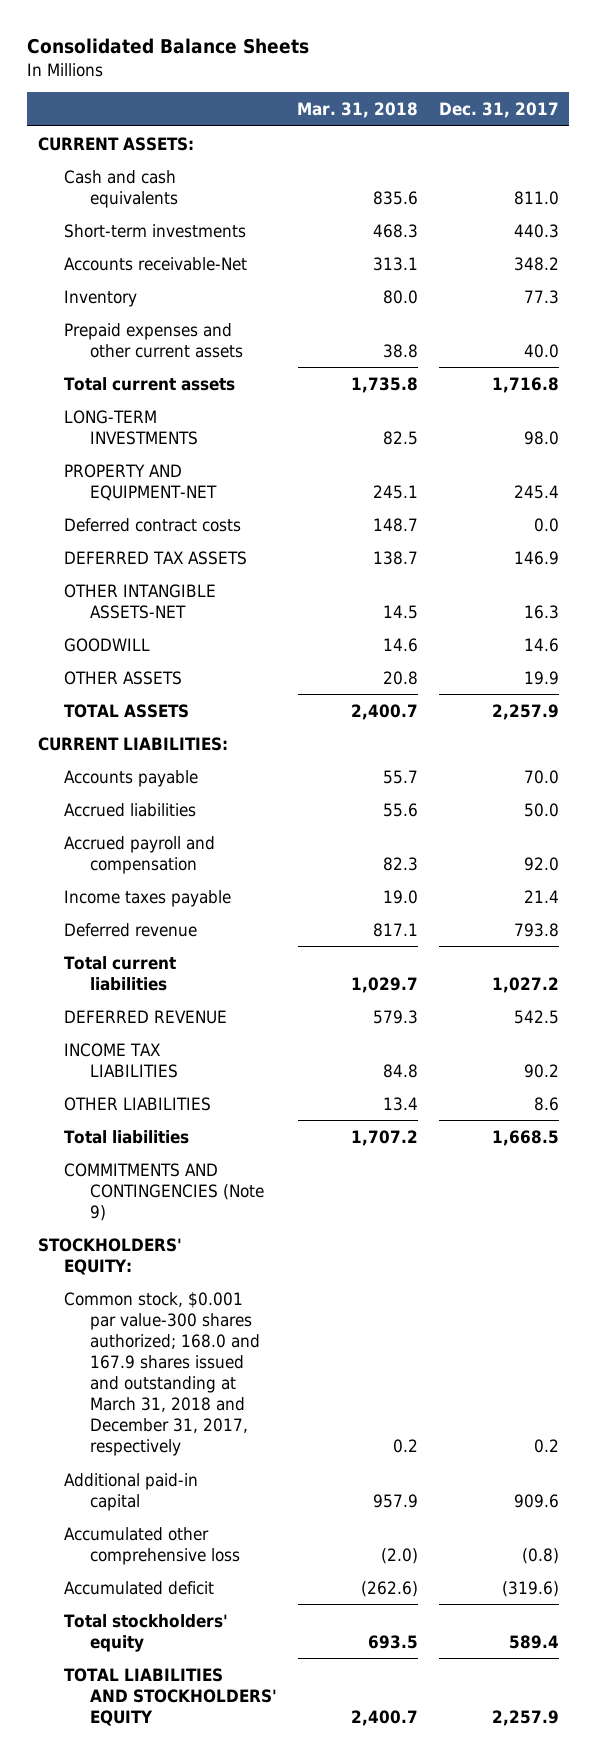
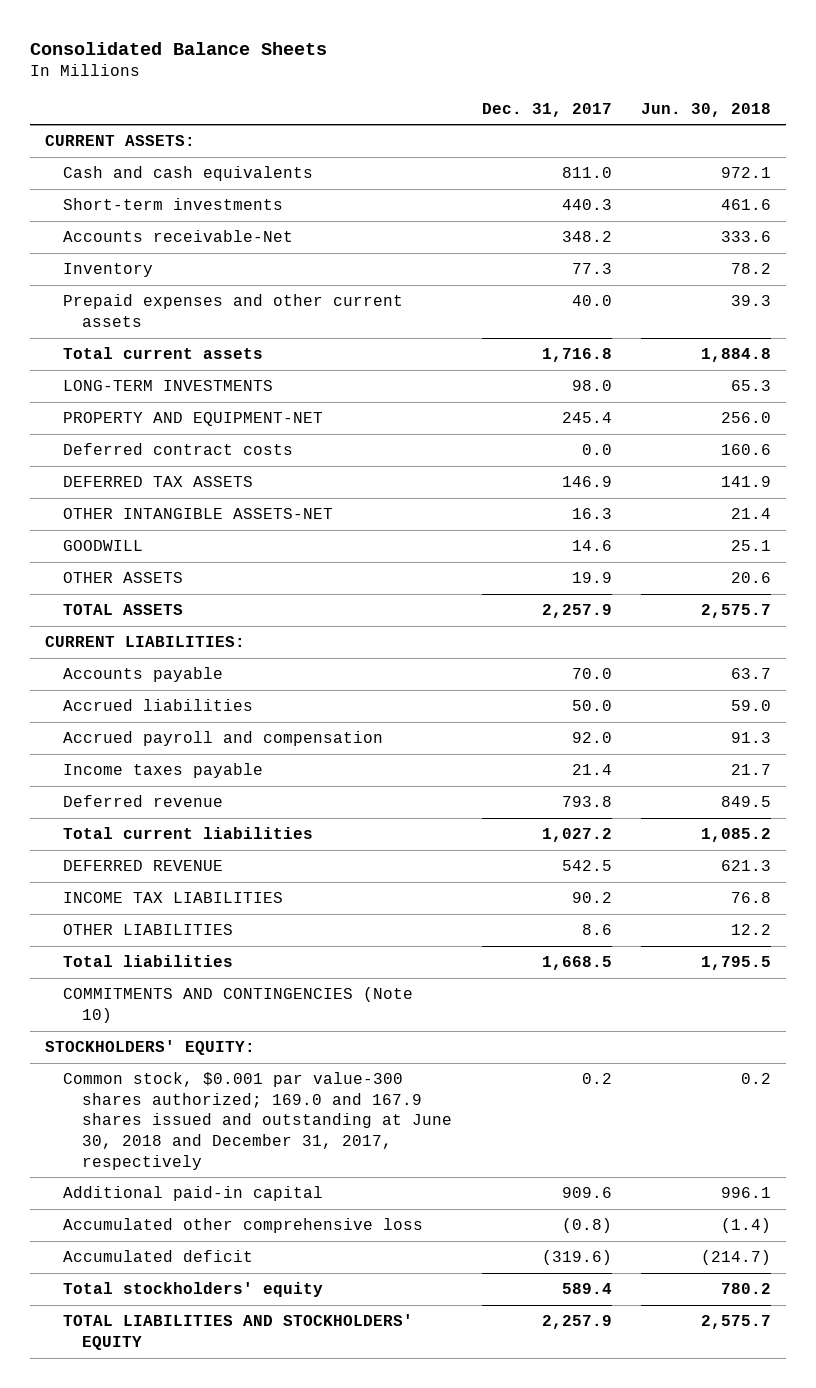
[297,101,419,118] Mar. 31, 2018 -> none
none -> [641,102,772,117] Jun. 30, 2018
[63,1162,265,1221] COMMITMENTS AND CONTINGENCIES (Note 9) -> [63,987,414,1023] COMMITMENTS AND CONTINGENCIES (Note 10)
[63,1291,261,1457] Common stock, $0.001 par value-300 shares authorized; 168.0 and 167.9 shares issued and outstanding at March 31, 2018 and December 31, 2017, respectively -> [63,1072,452,1170] Common stock, $0.001 par value-300 shares authorized; 169.0 and 167.9 shares issued and outstanding at June 30, 2018 and December 31, 2017, respectively

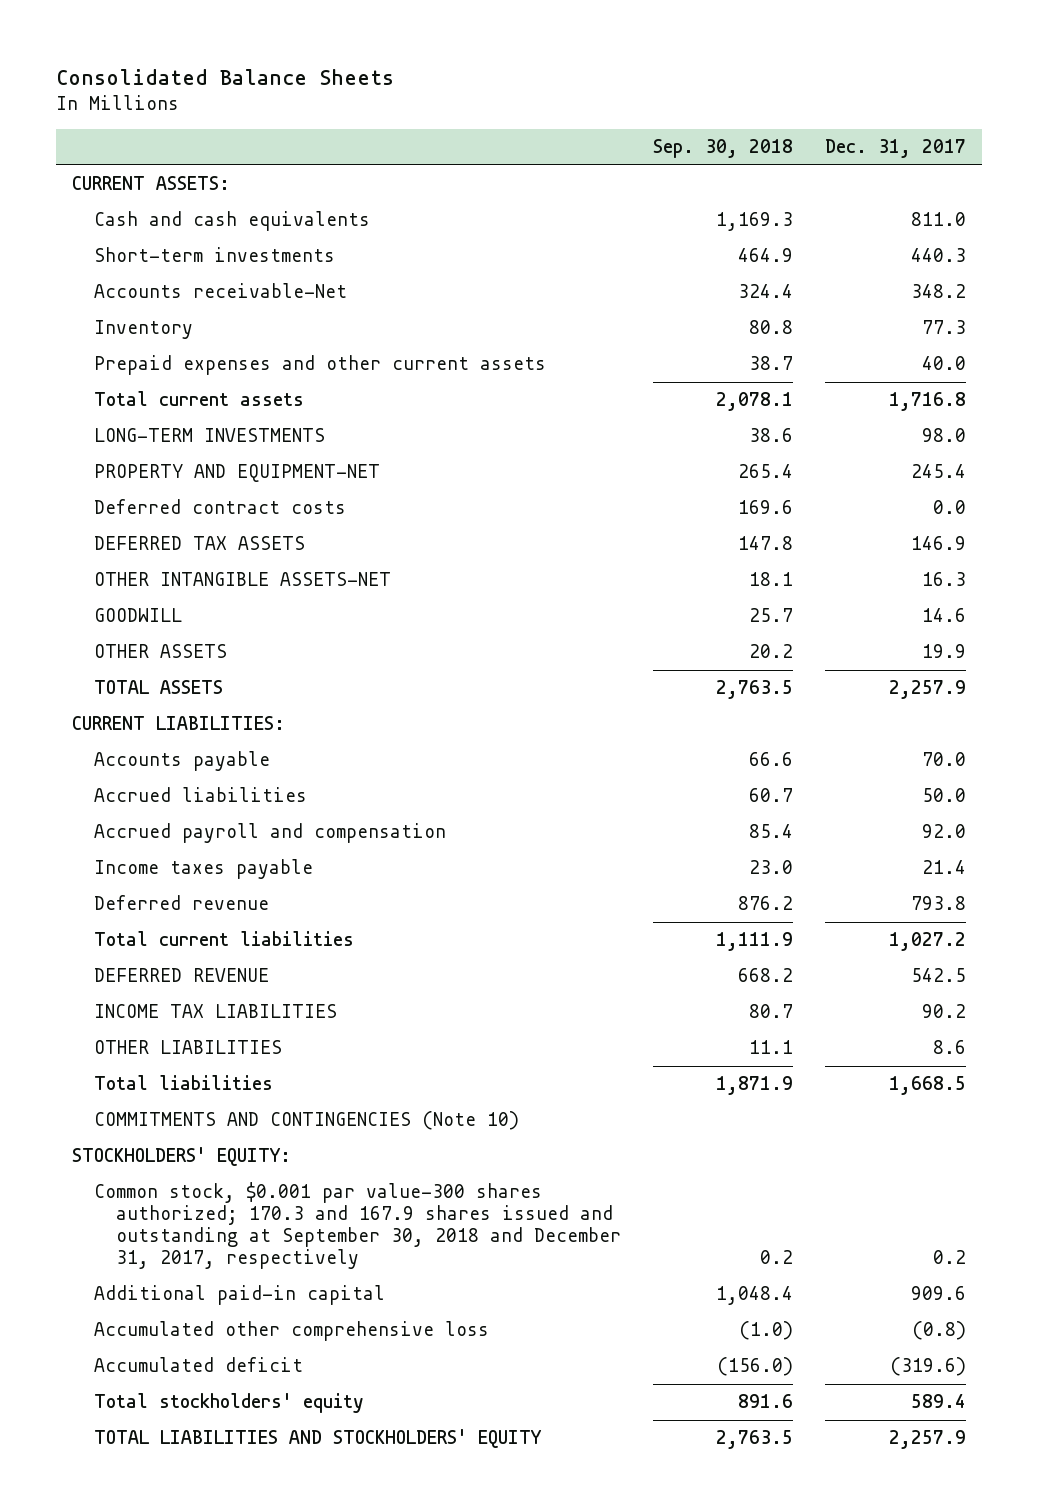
[641,102,772,117] Jun. 30, 2018 -> none
none -> [653,139,794,159] Sep. 30, 2018
[63,1072,452,1170] Common stock, $0.001 par value-300 shares authorized; 169.0 and 167.9 shares issued and outstanding at June 30, 2018 and December 31, 2017, respectively -> [93,1182,622,1270] Common stock, $0.001 par value-300 shares authorized; 170.3 and 167.9 shares issued and outstanding at September 30, 2018 and December 31, 2017, respectively

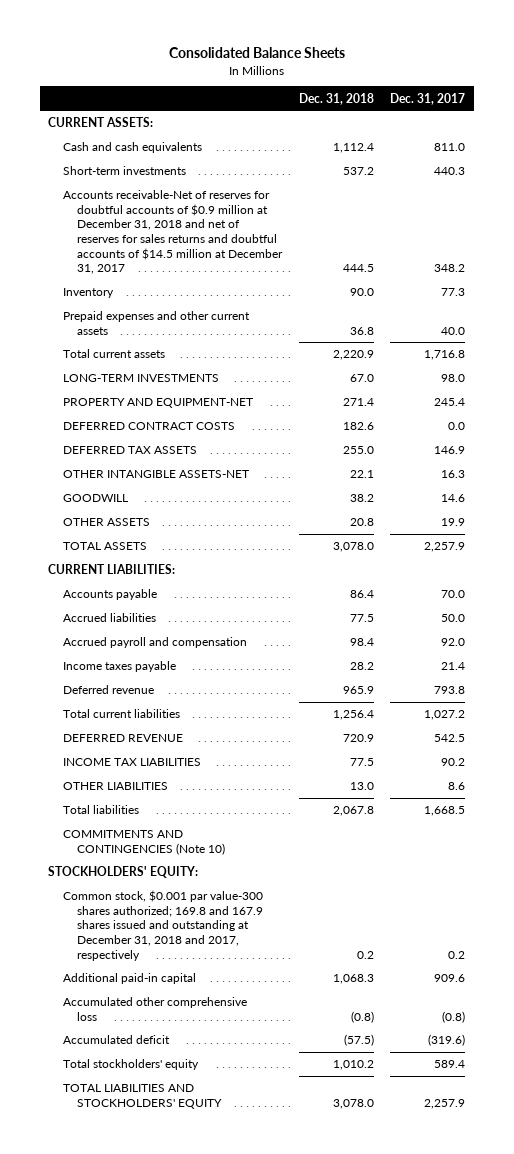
[653,139,794,159] Sep. 30, 2018 -> none
none -> [298,92,374,105] Dec. 31, 2018
[93,283,347,299] Accounts receivable-Net -> [62,190,284,275] Accounts receivable-Net of reserves for doubtful accounts of $0.9 million at December 31, 2018 and net of reserves for sales returns and doubtful accounts of $14.5 million at December 31, 2017
[93,499,346,515] Deferred contract costs -> [62,422,235,431] DEFERRED CONTRACT COSTS
[93,1182,622,1270] Common stock, $0.001 par value-300 shares authorized; 170.3 and 167.9 shares issued and outstanding at September 30, 2018 and December 31, 2017, respectively -> [62,890,264,961] Common stock, $0.001 par value-300 shares authorized; 169.8 and 167.9 shares issued and outstanding at December 31, 2018 and 2017, respectively

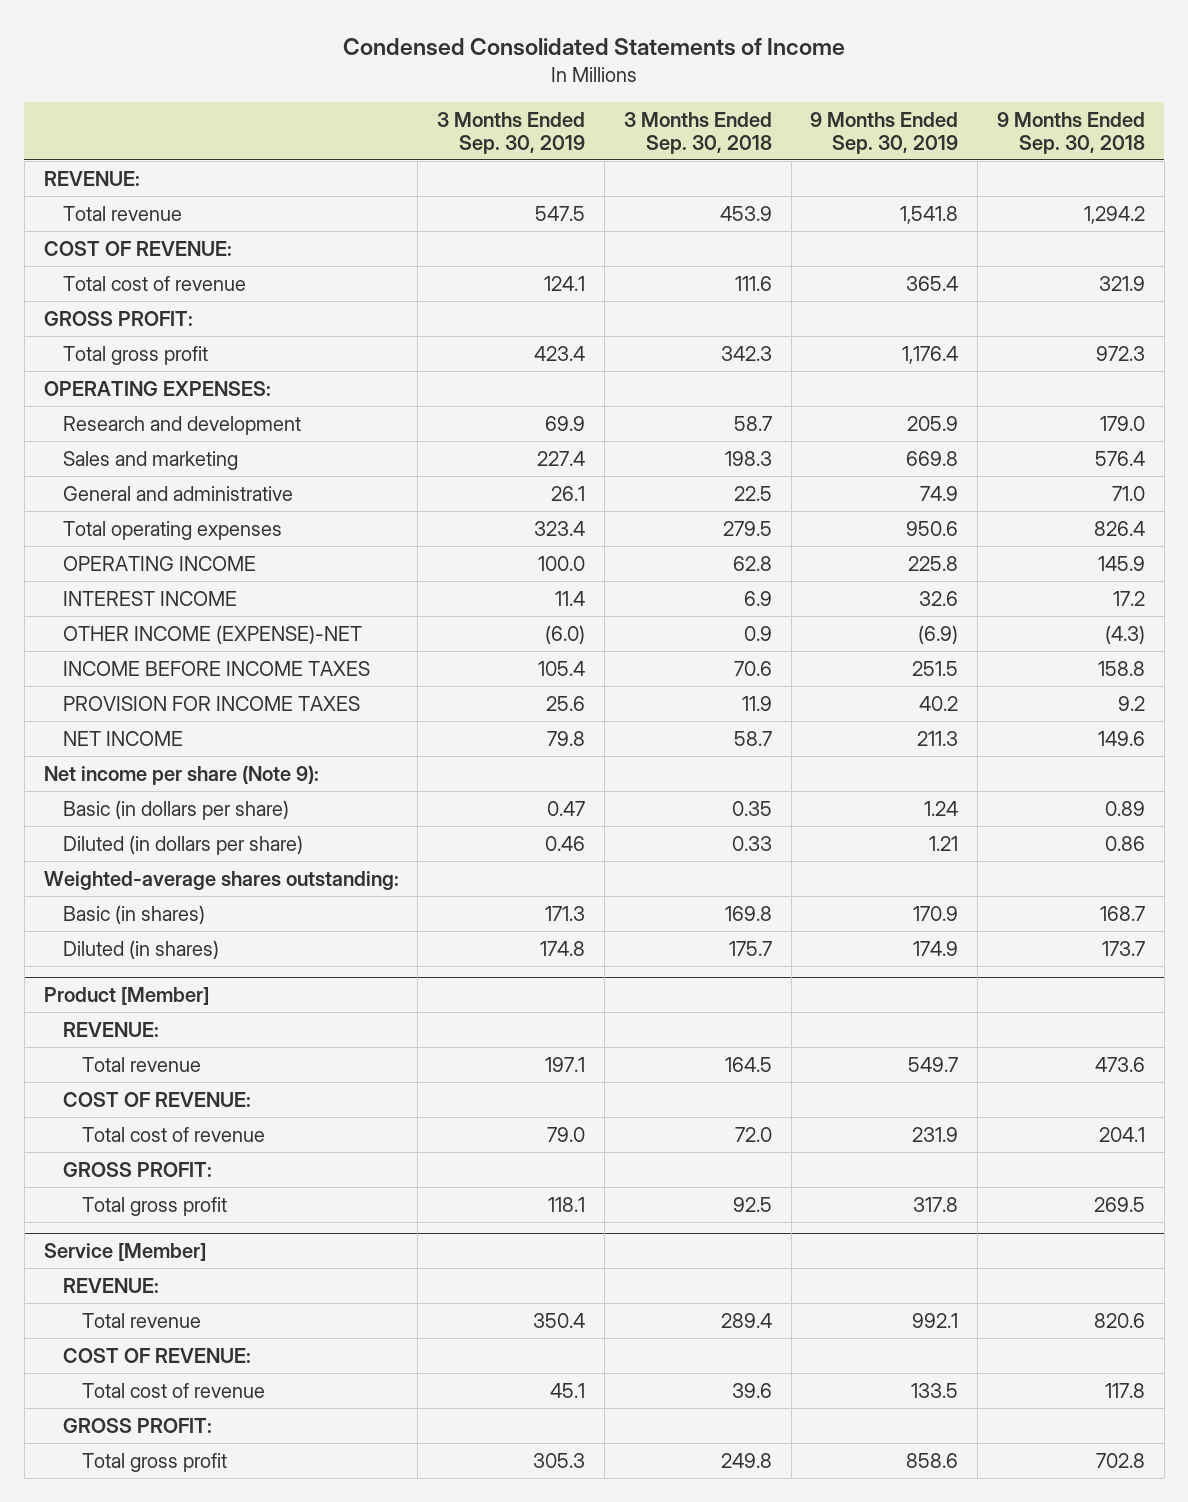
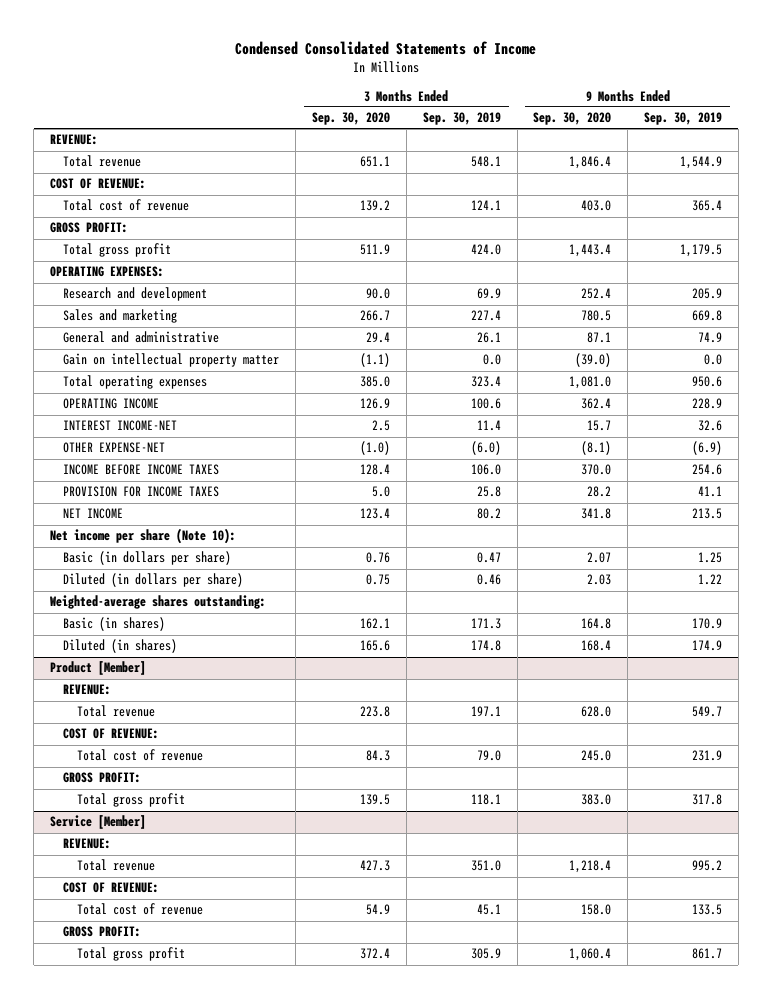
[623,111,772,154] 3 Months Ended Sep. 30, 2018 -> none
[996,111,1145,154] 9 Months Ended Sep. 30, 2018 -> none
none -> [312,112,391,126] Sep. 30, 2020
none -> [533,112,612,126] Sep. 30, 2020
[535,205,586,221] 547.5 -> [470,156,501,168] 548.1
[900,205,959,224] 1,541.8 -> [680,156,723,170] 1,544.9
[534,345,586,361] 423.4 -> [470,244,501,256] 424.0
[902,345,959,364] 1,176.4 -> [680,244,723,258] 1,179.5
none -> [63,353,280,368] Gain on intellectual property matter
[538,555,586,571] 100.0 -> [470,398,501,410] 100.6
[908,555,959,571] 225.8 -> [692,398,723,410] 228.9
[62,590,237,606] INTEREST INCOME -> [63,420,178,432] INTEREST INCOME-NET
[62,624,362,644] OTHER INCOME (EXPENSE)-NET -> [63,442,166,454] OTHER EXPENSE-NET
[538,660,586,676] 105.4 -> [470,464,501,476] 106.0
[912,660,959,676] 251.5 -> [692,464,723,476] 254.6
[546,695,586,711] 25.6 -> [476,486,501,498] 25.8
[919,695,959,711] 40.2 -> [698,486,723,498] 41.1
[547,730,586,746] 79.8 -> [476,508,501,520] 80.2
[917,730,959,746] 211.3 -> [692,508,723,520] 213.5
[43,764,319,785] Net income per share (Note 9): -> [49,528,236,545] Net income per share (Note 10):
[924,800,959,816] 1.24 -> [698,552,723,564] 1.25
[929,835,959,851] 1.21 -> [698,574,723,586] 1.22
[533,1312,586,1328] 350.4 -> [470,860,501,872] 351.0
[912,1312,959,1328] 992.1 -> [692,860,723,872] 995.2
[533,1452,586,1468] 305.3 -> [470,948,501,960] 305.9
[906,1452,959,1468] 858.6 -> [692,948,723,960] 861.7

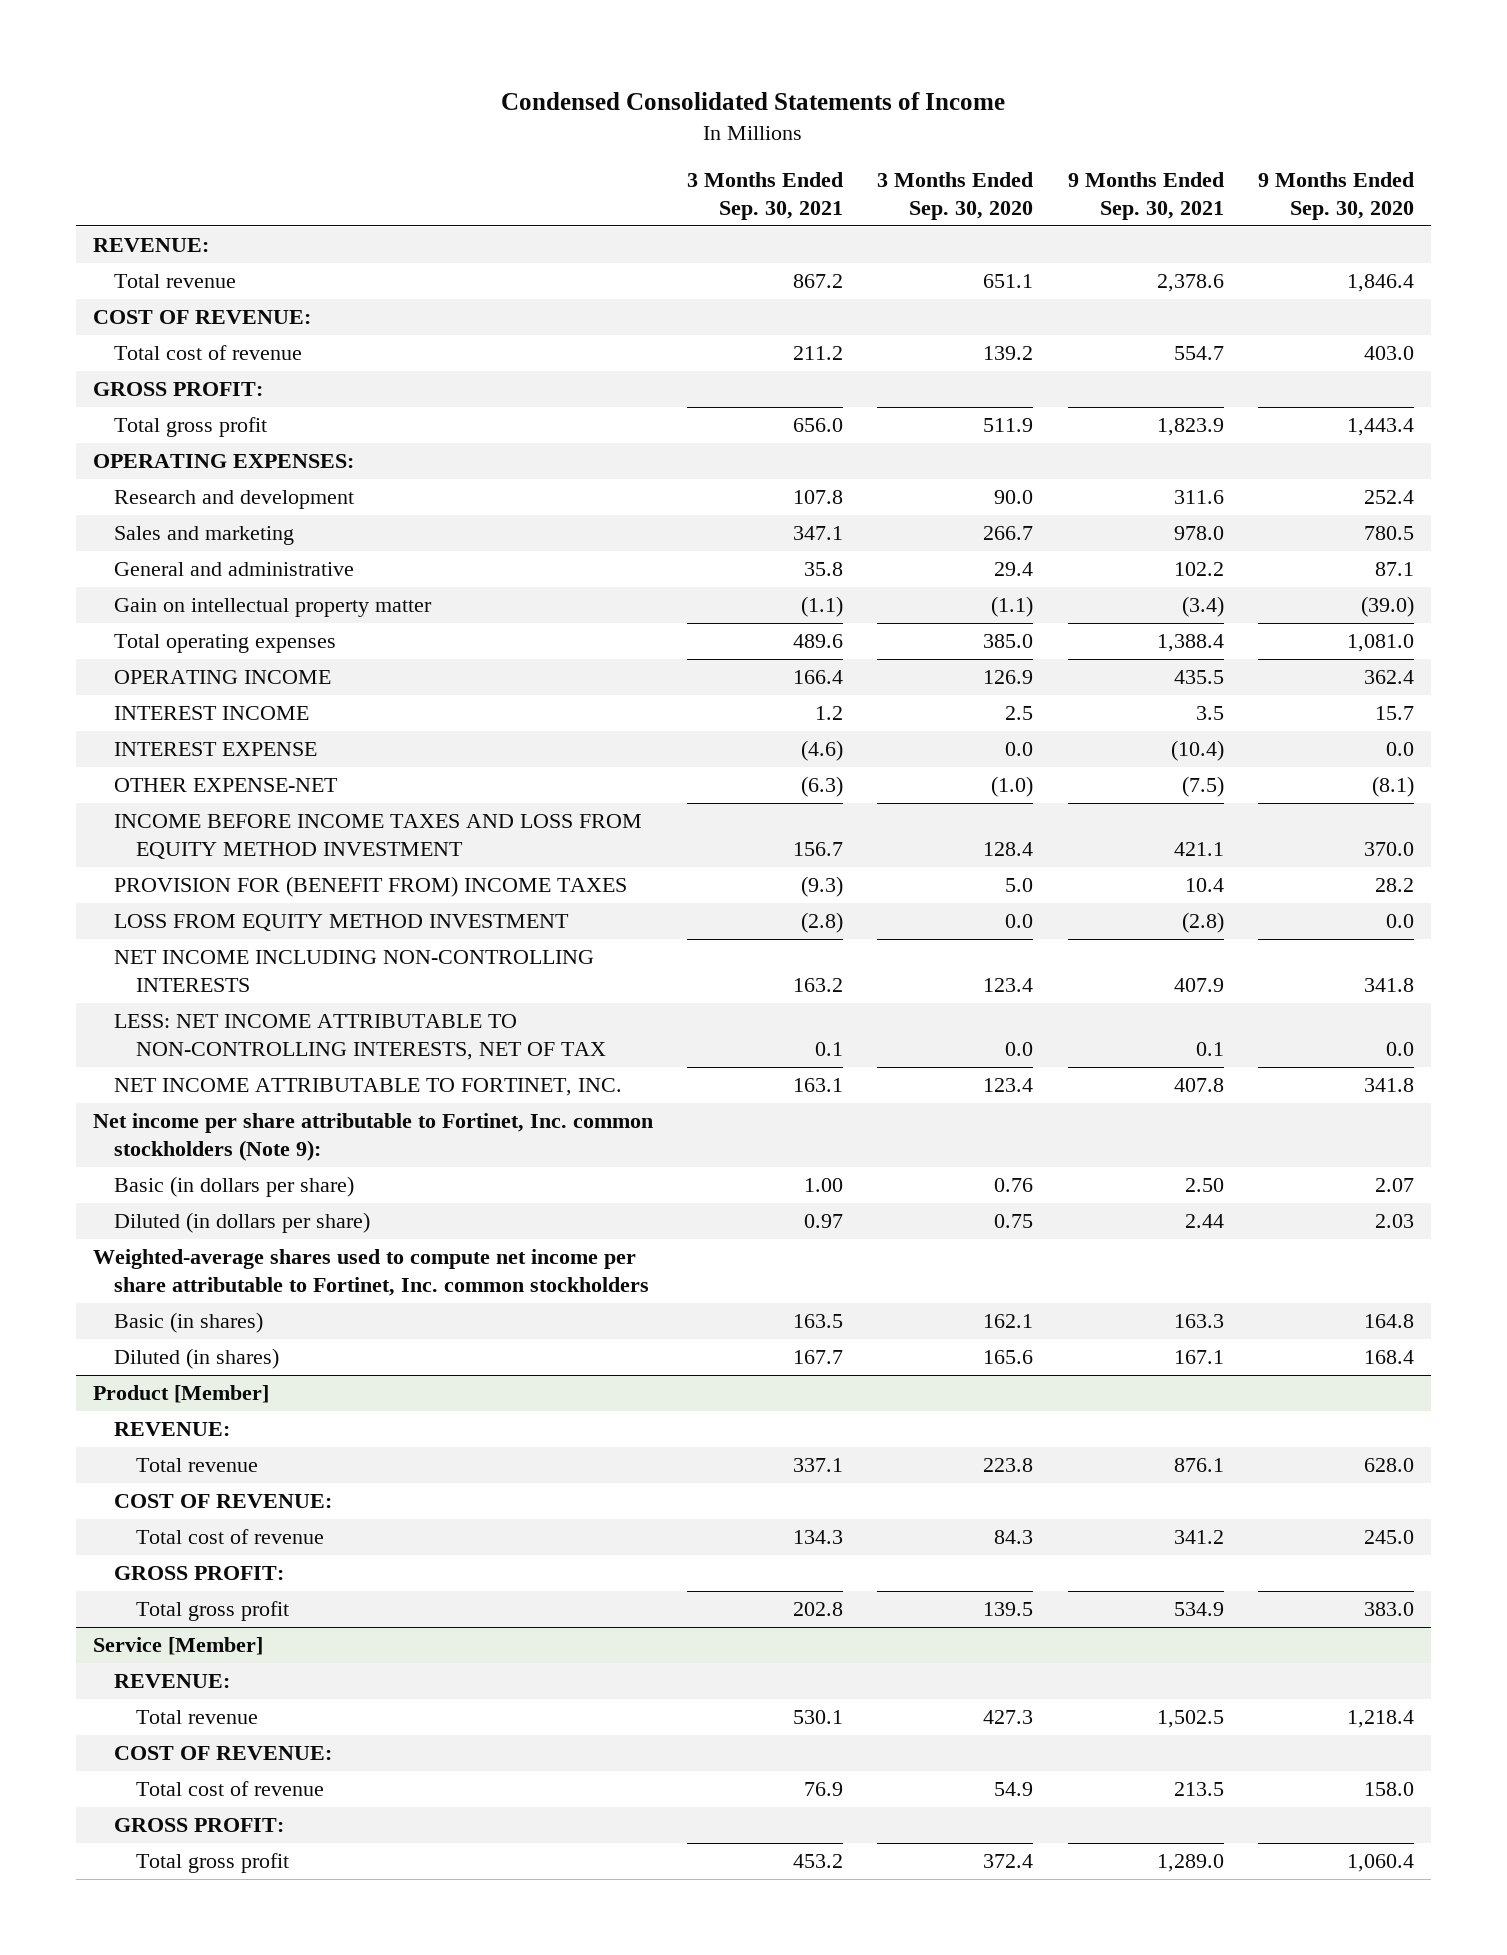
[422,112,501,126] Sep. 30, 2019 -> none
[644,112,723,126] Sep. 30, 2019 -> none
none -> [687,171,844,221] 3 Months Ended Sep. 30, 2021
none -> [1067,171,1224,221] 9 Months Ended Sep. 30, 2021
[63,420,178,432] INTEREST INCOME-NET -> [114,706,310,721] INTEREST INCOME
none -> [114,742,318,757] INTEREST EXPENSE
[63,464,220,476] INCOME BEFORE INCOME TAXES -> [114,814,643,860] INCOME BEFORE INCOME TAXES AND LOSS FROM EQUITY METHOD INVESTMENT
[63,486,220,498] PROVISION FOR INCOME TAXES -> [114,876,628,898] PROVISION FOR (BENEFIT FROM) INCOME TAXES
none -> [114,914,570,932] LOSS FROM EQUITY METHOD INVESTMENT
none -> [114,950,595,993] NET INCOME INCLUDING NON-CONTROLLING INTERESTS
none -> [114,1014,606,1061] LESS: NET INCOME ATTRIBUTABLE TO NON-CONTROLLING INTERESTS, NET OF TAX
[63,508,124,520] NET INCOME -> [114,1078,623,1097] NET INCOME ATTRIBUTABLE TO FORTINET, INC.
[49,528,236,545] Net income per share (Note 10): -> [93,1113,654,1162] Net income per share attributable to Fortinet, Inc. common stockholders (Note 9):
[49,595,266,610] Weighted-average shares outstanding: -> [93,1249,650,1297] Weighted-average shares used to compute net income per share attributable to Fortinet, Inc. common stockholders

